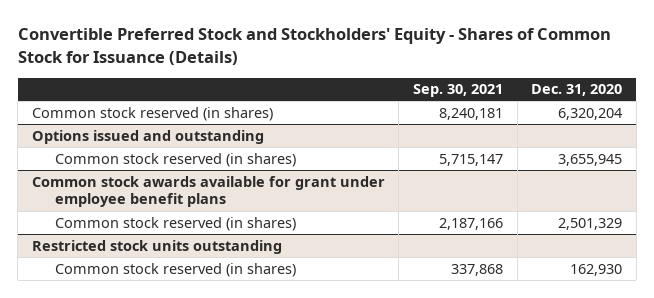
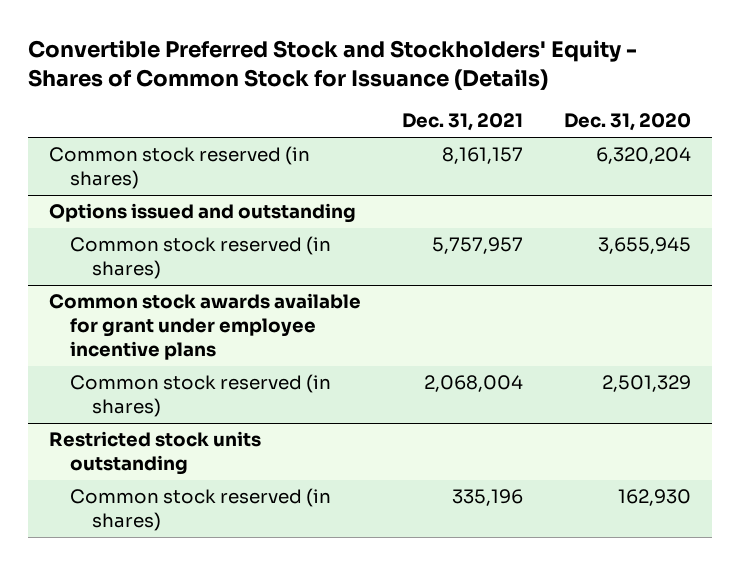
[413,84,504,98] Sep. 30, 2021 -> none
none -> [401,113,523,132] Dec. 31, 2021
[31,175,385,208] Common stock awards available for grant under employee benefit plans -> [48,293,361,361] Common stock awards available for grant under employee incentive plans

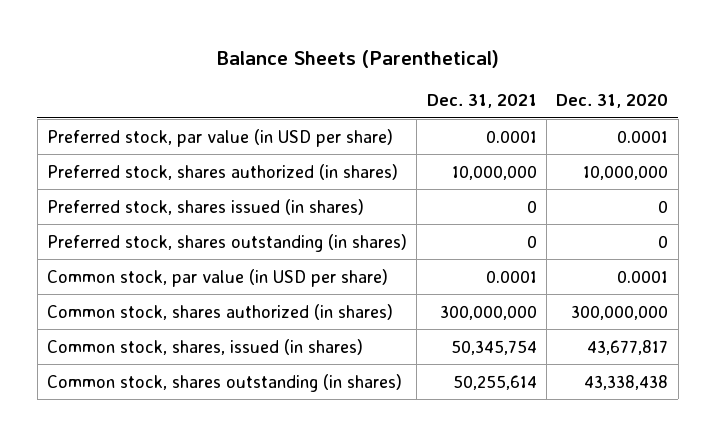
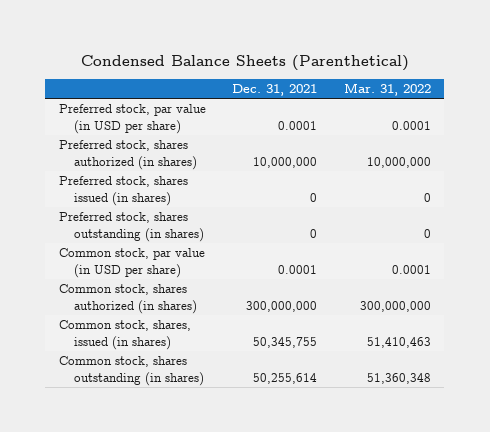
[216,49,499,68] Balance Sheets (Parenthetical) -> [80,54,409,71] Condensed Balance Sheets (Parenthetical)
[556,94,669,109] Dec. 31, 2020 -> none
none -> [343,83,431,97] Mar. 31, 2022
[450,339,537,355] 50,345,754 -> [253,336,318,348] 50,345,755

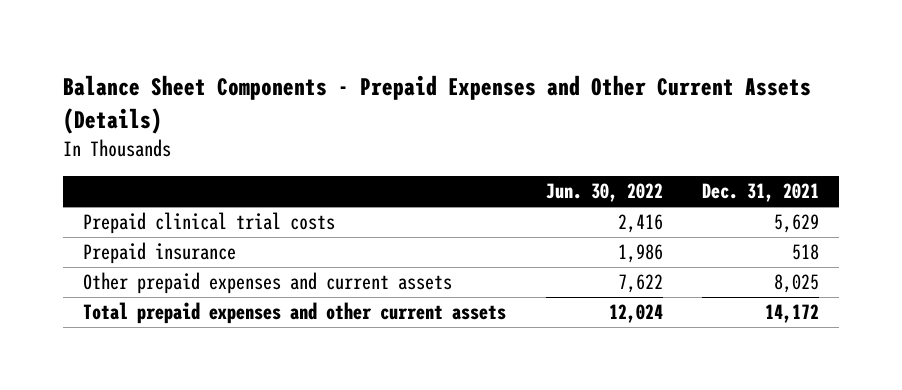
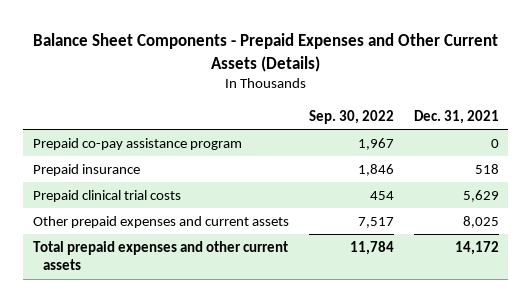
[545,183,663,203] Jun. 30, 2022 -> none
none -> [308,109,394,124] Sep. 30, 2022
none -> [33,137,243,150] Prepaid co-pay assistance program
[83,212,336,235] Prepaid clinical trial costs -> [33,189,182,202] Prepaid clinical trial costs

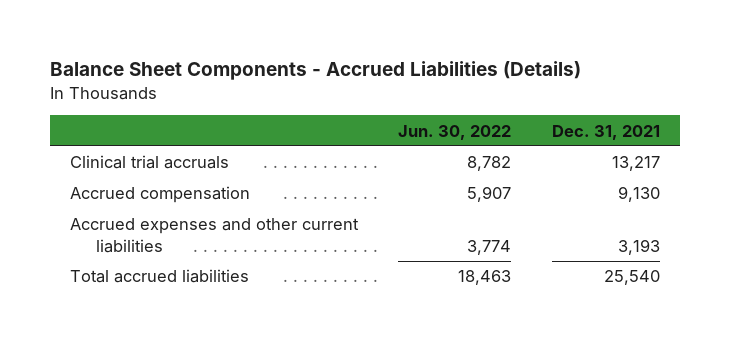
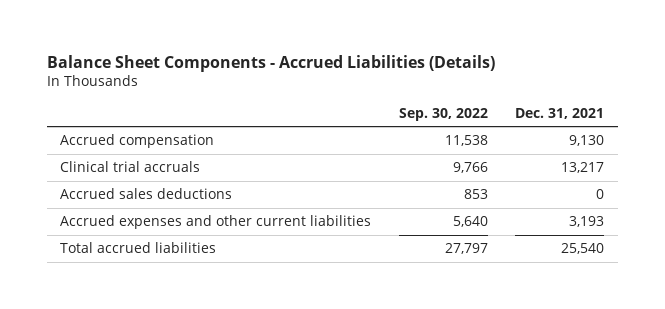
[398,124,512,140] Jun. 30, 2022 -> none
none -> [398,108,488,122] Sep. 30, 2022
[70,155,230,170] Clinical trial accruals -> [60,161,201,173] Clinical trial accruals
none -> [60,188,233,200] Accrued sales deductions

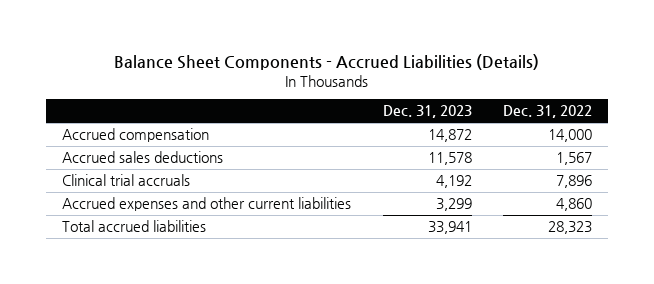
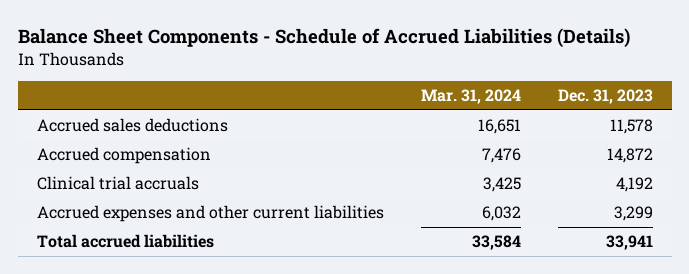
[114,54,540,71] Balance Sheet Components - Accrued Liabilities (Details) -> [17,28,630,49] Balance Sheet Components - Schedule of Accrued Liabilities (Details)
[503,105,593,119] Dec. 31, 2022 -> none
none -> [420,89,521,105] Mar. 31, 2024
[61,128,209,143] Accrued compensation -> [36,147,211,165] Accrued compensation

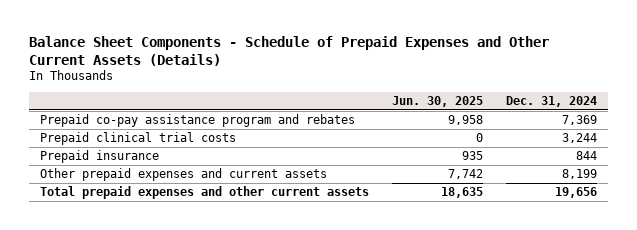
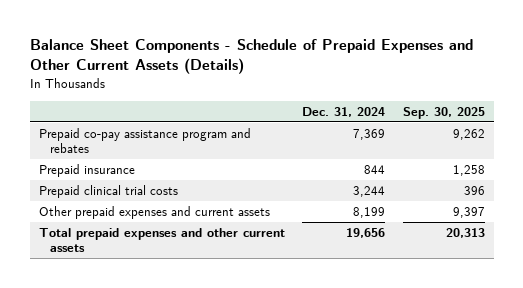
[391,96,483,108] Jun. 30, 2025 -> none
none -> [402,106,485,119] Sep. 30, 2025
[39,132,236,146] Prepaid clinical trial costs -> [38,185,178,199] Prepaid clinical trial costs

